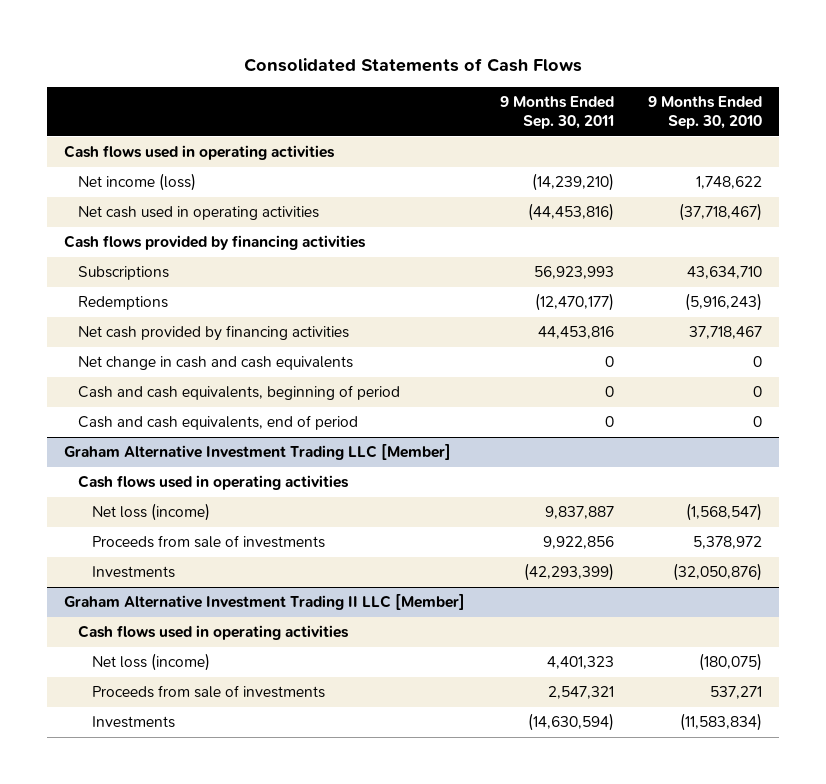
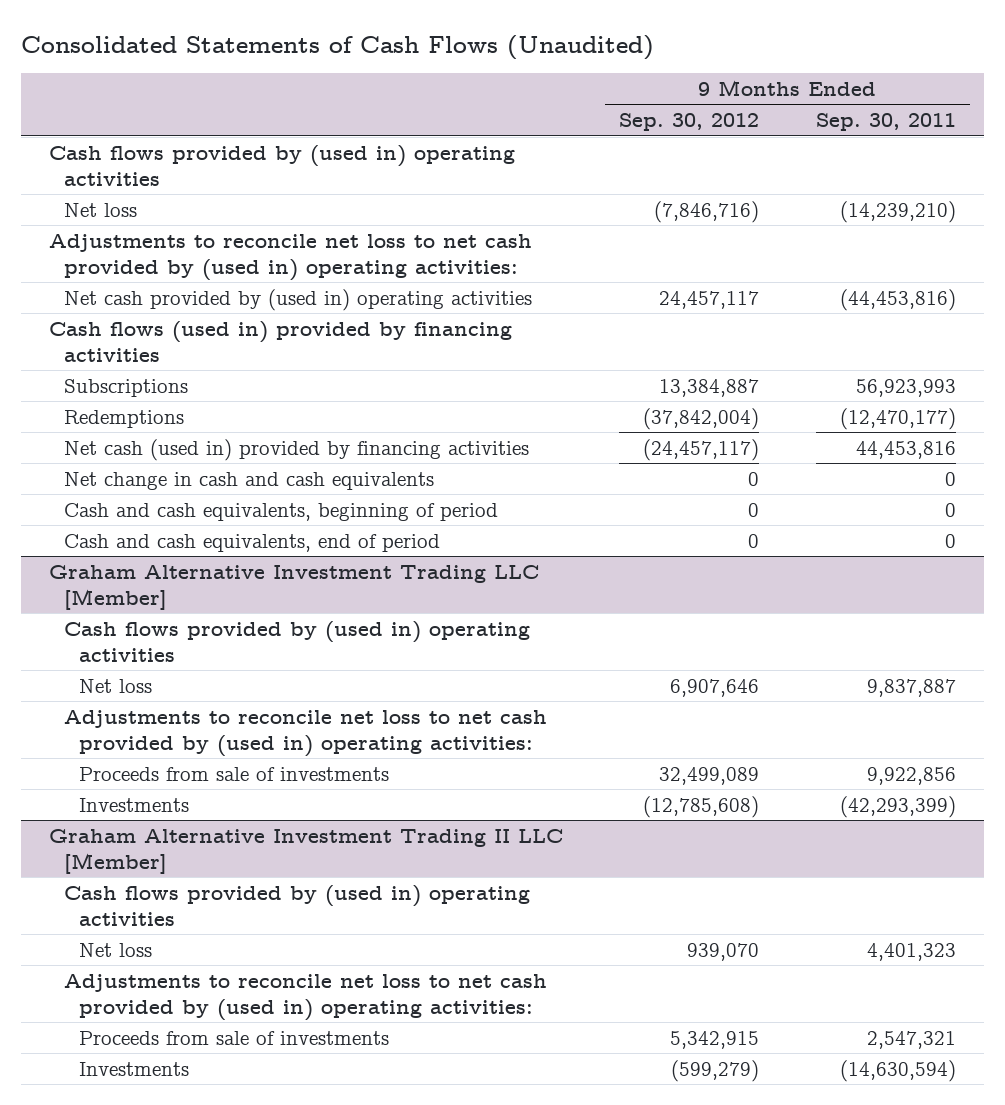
[244,58,583,73] Consolidated Statements of Cash Flows -> [20,34,654,60] Consolidated Statements of Cash Flows (Unaudited)
[648,95,763,130] 9 Months Ended Sep. 30, 2010 -> none
none -> [619,113,760,132] Sep. 30, 2012
[64,145,336,161] Cash flows used in operating activities -> [48,144,515,186] Cash flows provided by (used in) operating activities
[78,173,197,192] Net income (loss) -> [63,202,137,217] Net loss
none -> [48,233,532,281] Adjustments to reconcile net loss to net cash provided by (used in) operating activities:
[78,206,320,221] Net cash used in operating activities -> [63,288,532,311] Net cash provided by (used in) operating activities
[64,235,367,251] Cash flows provided by financing activities -> [48,320,512,362] Cash flows (used in) provided by financing activities
[78,325,350,342] Net cash provided by financing activities -> [63,438,529,461] Net cash (used in) provided by financing activities
[78,475,350,491] Cash flows used in operating activities -> [63,620,530,662] Cash flows provided by (used in) operating activities
[92,503,211,522] Net loss (income) -> [78,678,152,693] Net loss
none -> [63,709,547,757] Adjustments to reconcile net loss to net cash provided by (used in) operating activities:
[78,625,350,641] Cash flows used in operating activities -> [63,884,530,926] Cash flows provided by (used in) operating activities
[92,653,211,672] Net loss (income) -> [78,942,152,957] Net loss
none -> [63,973,547,1021] Adjustments to reconcile net loss to net cash provided by (used in) operating activities:

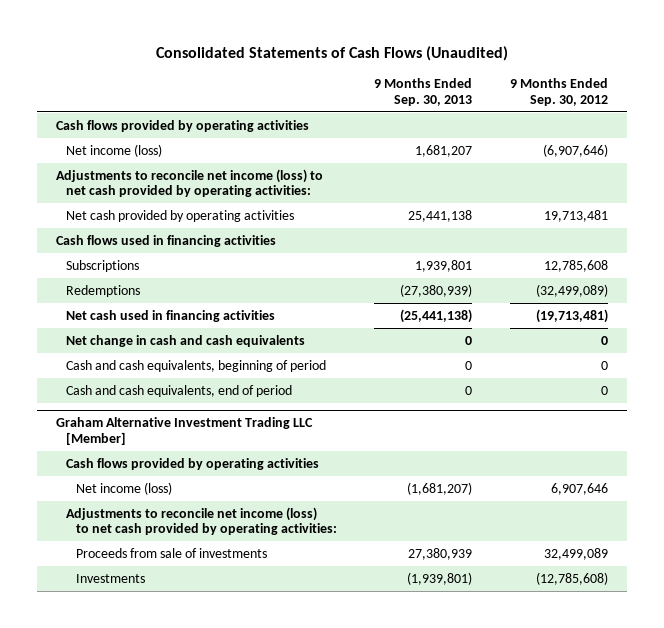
[815,113,956,132] Sep. 30, 2011 -> none
none -> [374,78,473,106] 9 Months Ended Sep. 30, 2013
[48,144,515,186] Cash flows provided by (used in) operating activities -> [56,119,310,132] Cash flows provided by operating activities
[63,202,137,217] Net loss -> [65,143,162,157] Net income (loss)
[654,200,760,223] (7,846,716) -> [543,143,609,157] (6,907,646)
[48,233,532,281] Adjustments to reconcile net loss to net cash provided by (used in) operating activities: -> [56,168,324,198] Adjustments to reconcile net income (loss) to net cash provided by operating activities:
[63,288,532,311] Net cash provided by (used in) operating activities -> [65,209,294,222] Net cash provided by operating activities
[659,290,760,309] 24,457,117 -> [544,209,609,222] 19,713,481
[48,320,512,362] Cash flows (used in) provided by financing activities -> [56,234,277,247] Cash flows used in financing activities
[659,378,760,397] 13,384,887 -> [544,259,609,272] 12,785,608
[643,407,760,430] (37,842,004) -> [536,283,609,297] (32,499,089)
[63,438,529,461] Net cash (used in) provided by financing activities -> [65,309,275,322] Net cash used in financing activities
[643,438,760,461] (24,457,117) -> [536,308,609,323] (19,713,481)
[63,620,530,662] Cash flows provided by (used in) operating activities -> [65,457,319,470] Cash flows provided by operating activities
[78,678,152,693] Net loss -> [75,481,172,495] Net income (loss)
[63,709,547,757] Adjustments to reconcile net loss to net cash provided by (used in) operating activities: -> [65,506,337,536] Adjustments to reconcile net income (loss) to net cash provided by operating activities:
[48,828,563,874] Graham Alternative Investment Trading II LLC [Member] -> none
[63,884,530,926] Cash flows provided by (used in) operating activities -> none
[78,942,152,957] Net loss -> none
[63,973,547,1021] Adjustments to reconcile net loss to net cash provided by (used in) operating activities: -> none
[78,1030,389,1045] Proceeds from sale of investments -> none
[78,1061,189,1076] Investments -> none

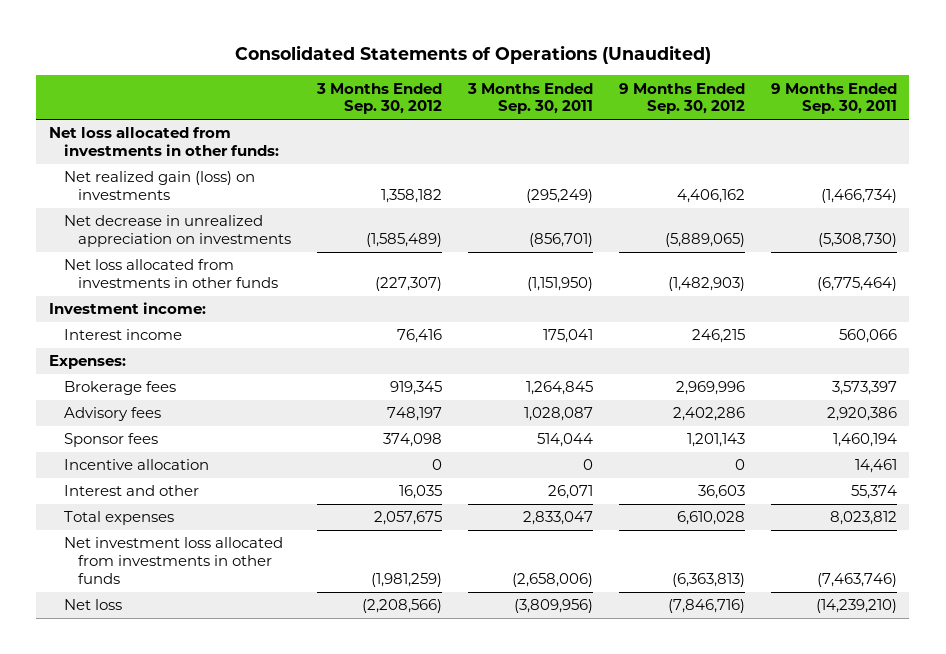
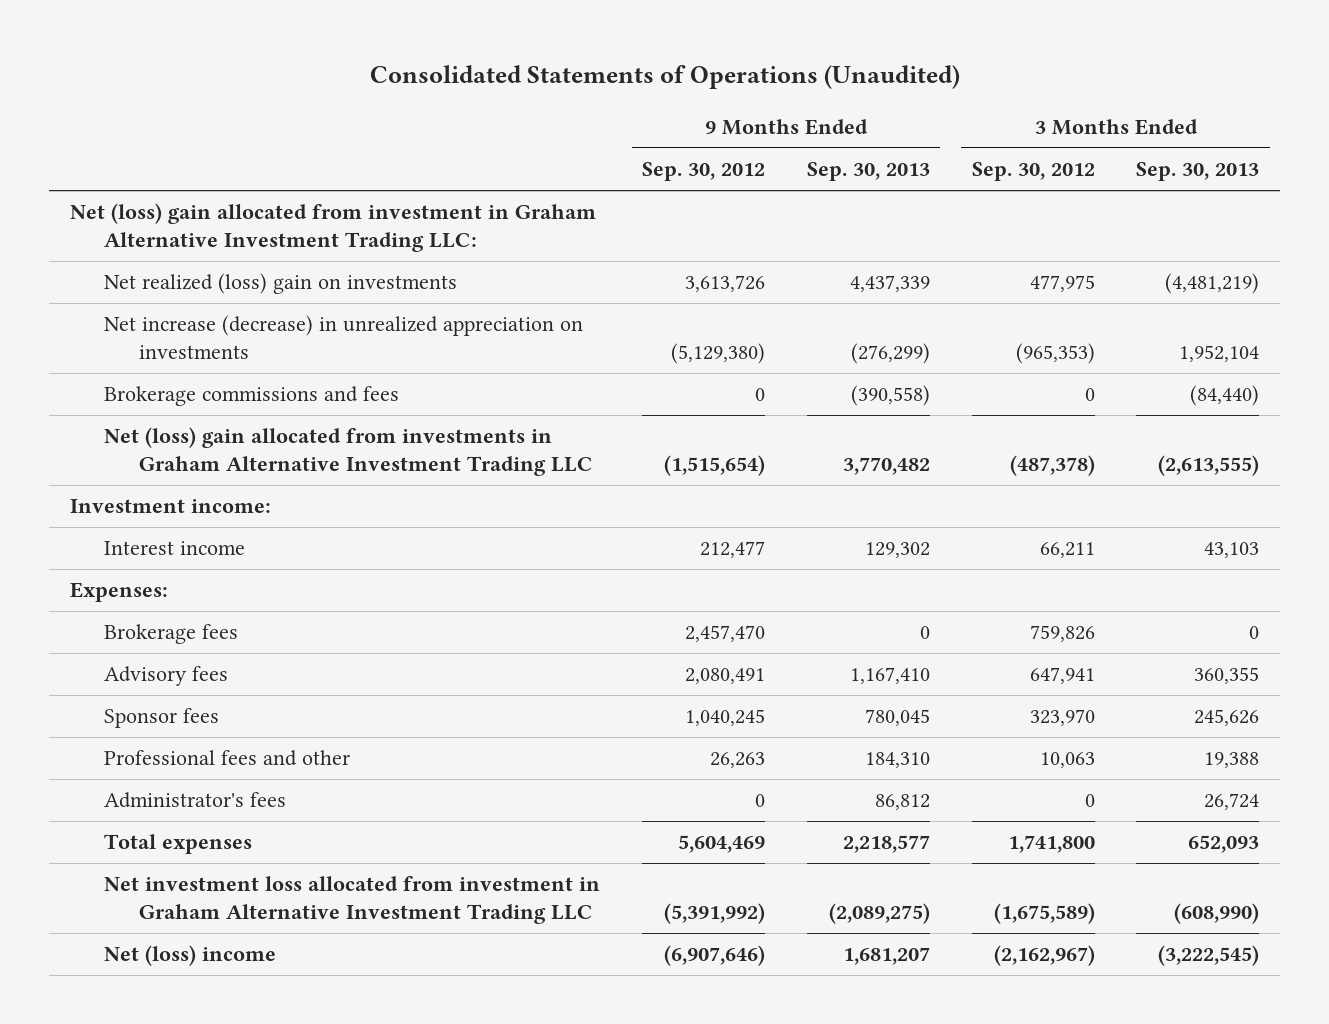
[466,82,593,115] 3 Months Ended Sep. 30, 2011 -> none
[770,82,897,115] 9 Months Ended Sep. 30, 2011 -> none
none -> [806,162,930,182] Sep. 30, 2013
none -> [1136,162,1260,182] Sep. 30, 2013
[49,127,279,157] Net loss allocated from investments in other funds: -> [69,203,596,252] Net (loss) gain allocated from investment in Graham Alternative Investment Trading LLC:
[63,171,255,201] Net realized gain (loss) on investments -> [104,273,458,295] Net realized (loss) gain on investments
[381,189,443,204] 1,358,182 -> [1029,275,1095,293] 477,975
[676,189,745,204] 4,406,162 -> [685,275,766,293] 3,613,726
[63,215,292,248] Net decrease in unrealized appreciation on investments -> [104,315,584,359] Net increase (decrease) in unrealized appreciation on investments
[366,233,443,248] (1,585,489) -> [1015,342,1095,364] (965,353)
[664,233,745,248] (5,889,065) -> [671,342,766,364] (5,129,380)
none -> [104,386,400,407] Brokerage commissions and fees
[63,259,279,289] Net loss allocated from investments in other funds -> [104,427,594,476] Net (loss) gain allocated from investments in Graham Alternative Investment Trading LLC
[375,277,443,292] (227,307) -> [1009,454,1095,476] (487,378)
[667,277,745,292] (1,482,903) -> [664,454,766,476] (1,515,654)
[397,329,443,344] 76,416 -> [1039,542,1095,559] 66,211
[691,329,745,344] 246,215 -> [700,541,766,559] 212,477
[63,459,209,471] Incentive allocation -> none
[63,485,199,497] Interest and other -> none
[390,381,443,396] 919,345 -> [1029,625,1095,643] 759,826
[675,381,745,396] 2,969,996 -> [685,625,766,643] 2,457,470
[387,407,443,422] 748,197 -> [1029,667,1095,685] 647,941
[672,407,745,422] 2,402,286 -> [685,668,766,685] 2,080,491
[383,433,443,448] 374,098 -> [1029,709,1095,727] 323,970
[686,433,745,448] 1,201,143 -> [685,709,766,727] 1,040,245
none -> [104,750,351,767] Professional fees and other
none -> [104,792,287,809] Administrator's fees
[374,511,443,526] 2,057,675 -> [1007,835,1095,854] 1,741,800
[676,511,745,526] 6,610,028 -> [678,835,766,854] 5,604,469
[63,537,283,585] Net investment loss allocated from investments in other funds -> [104,876,601,924] Net investment loss allocated from investment in Graham Alternative Investment Trading LLC
[371,573,443,588] (1,981,259) -> [993,902,1095,924] (1,675,589)
[671,573,745,588] (6,363,813) -> [664,902,766,924] (5,391,992)
[63,599,122,611] Net loss -> [104,945,277,967] Net (loss) income
[362,599,443,614] (2,208,566) -> [993,945,1095,967] (2,162,967)
[667,599,745,614] (7,846,716) -> [664,945,766,967] (6,907,646)

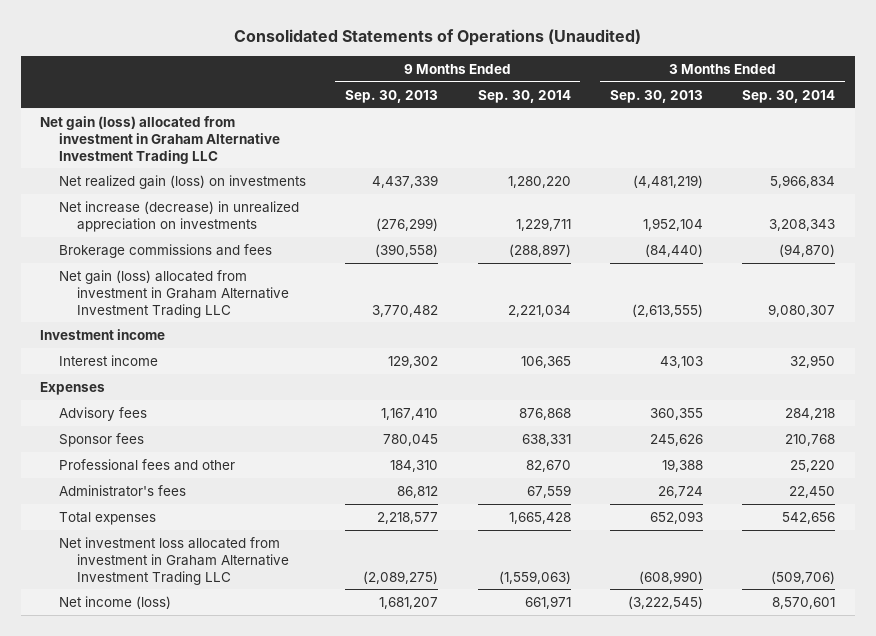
[642,162,766,182] Sep. 30, 2012 -> none
[971,162,1095,182] Sep. 30, 2012 -> none
none -> [477,89,571,103] Sep. 30, 2014
none -> [742,89,836,103] Sep. 30, 2014
[69,203,596,252] Net (loss) gain allocated from investment in Graham Alternative Investment Trading LLC: -> [40,115,280,164] Net gain (loss) allocated from investment in Graham Alternative Investment Trading LLC
[104,273,458,295] Net realized (loss) gain on investments -> [58,174,306,189] Net realized gain (loss) on investments
[104,427,594,476] Net (loss) gain allocated from investments in Graham Alternative Investment Trading LLC -> [58,269,289,318] Net gain (loss) allocated from investment in Graham Alternative Investment Trading LLC
[69,499,271,514] Investment income: -> [40,328,166,340] Investment income
[104,624,239,645] Brokerage fees -> none
[69,582,168,603] Expenses: -> [40,381,106,395] Expenses
[104,945,277,967] Net (loss) income -> [58,595,171,609] Net income (loss)

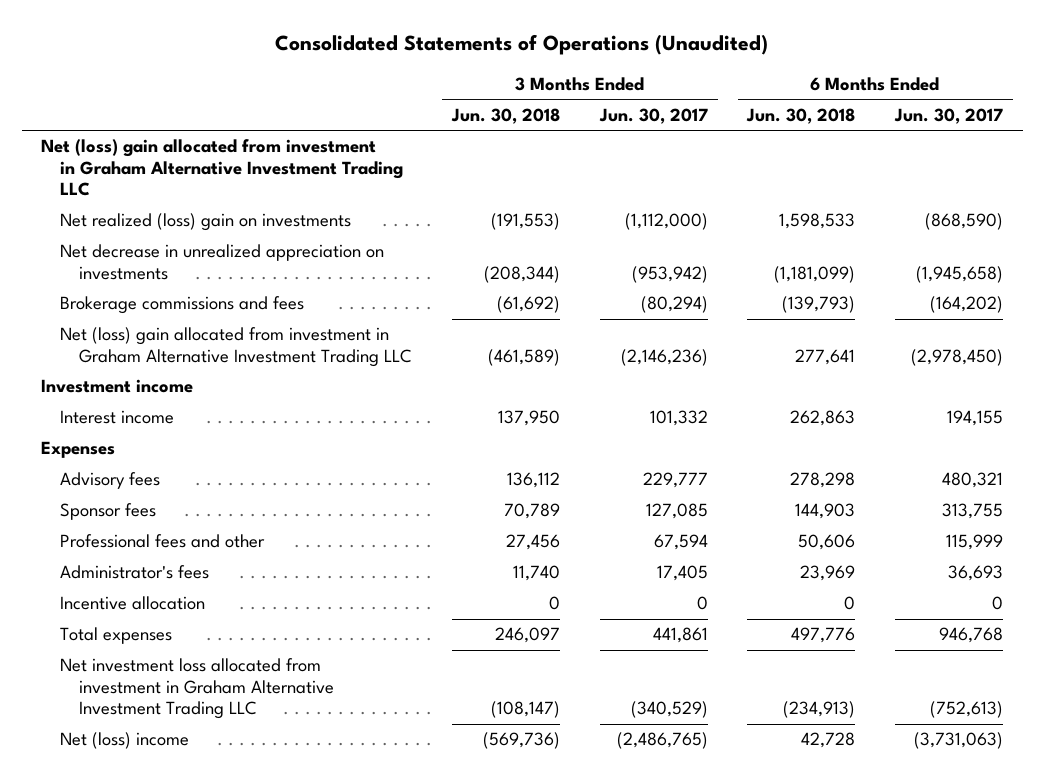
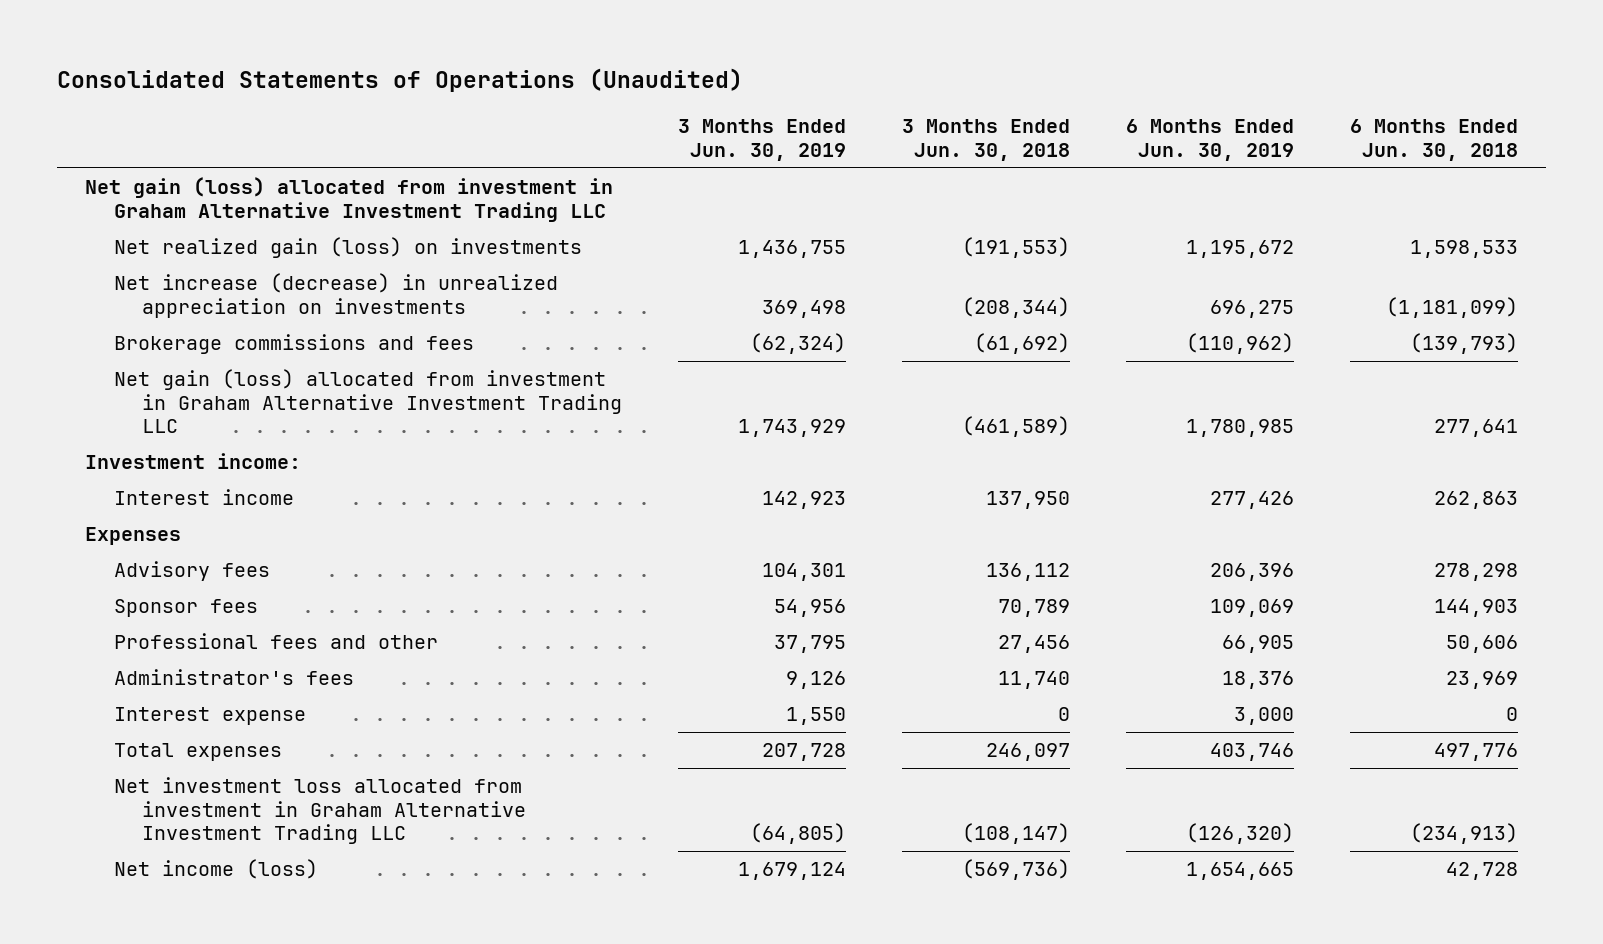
[598,108,708,125] Jun. 30, 2017 -> none
[894,108,1004,125] Jun. 30, 2017 -> none
none -> [678,119,847,161] 3 Months Ended Jun. 30, 2019
none -> [1125,119,1294,161] 6 Months Ended Jun. 30, 2019
[41,139,404,197] Net (loss) gain allocated from investment in Graham Alternative Investment Trading LLC -> [85,177,614,222] Net gain (loss) allocated from investment in Graham Alternative Investment Trading LLC
[60,213,352,232] Net realized (loss) gain on investments -> [113,237,582,259] Net realized gain (loss) on investments
[60,244,385,280] Net decrease in unrealized appreciation on investments -> [113,273,558,318] Net increase (decrease) in unrealized appreciation on investments
[60,327,413,367] Net (loss) gain allocated from investment in Graham Alternative Investment Trading LLC -> [113,369,623,434] Net gain (loss) allocated from investment in Graham Alternative Investment Trading LLC
[41,379,194,394] Investment income -> [85,453,302,470] Investment income:
[60,596,206,611] Incentive allocation -> none
none -> [113,707,306,726] Interest expense
[60,732,190,750] Net (loss) income -> [113,859,318,880] Net income (loss)

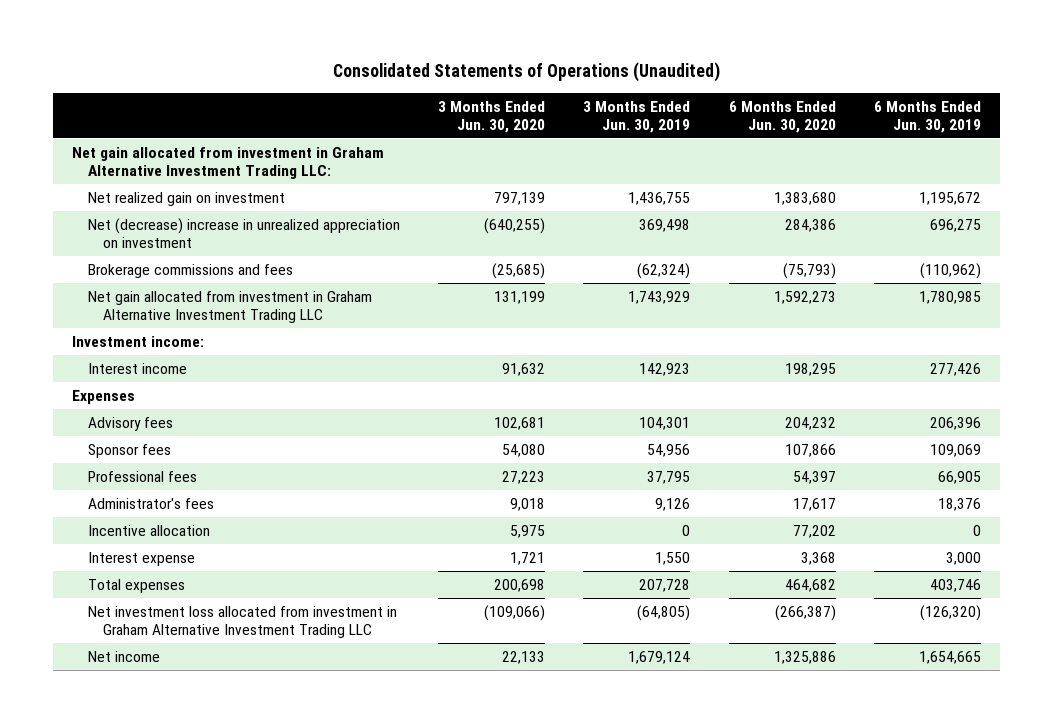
[901,119,1070,161] 3 Months Ended Jun. 30, 2018 -> none
[1349,119,1518,161] 6 Months Ended Jun. 30, 2018 -> none
none -> [438,100,546,133] 3 Months Ended Jun. 30, 2020
none -> [728,100,836,133] 6 Months Ended Jun. 30, 2020
[85,177,614,222] Net gain (loss) allocated from investment in Graham Alternative Investment Trading LLC -> [72,146,385,180] Net gain allocated from investment in Graham Alternative Investment Trading LLC:
[113,237,582,259] Net realized gain (loss) on investments -> [87,191,285,206] Net realized gain on investment
[113,273,558,318] Net increase (decrease) in unrealized appreciation on investments -> [87,217,400,249] Net (decrease) increase in unrealized appreciation on investment
[113,369,623,434] Net gain (loss) allocated from investment in Graham Alternative Investment Trading LLC -> [87,290,372,324] Net gain allocated from investment in Graham Alternative Investment Trading LLC
[113,633,438,650] Professional fees and other -> [87,470,197,482] Professional fees
none -> [87,524,210,536] Incentive allocation
[113,859,318,880] Net income (loss) -> [87,650,160,662] Net income

